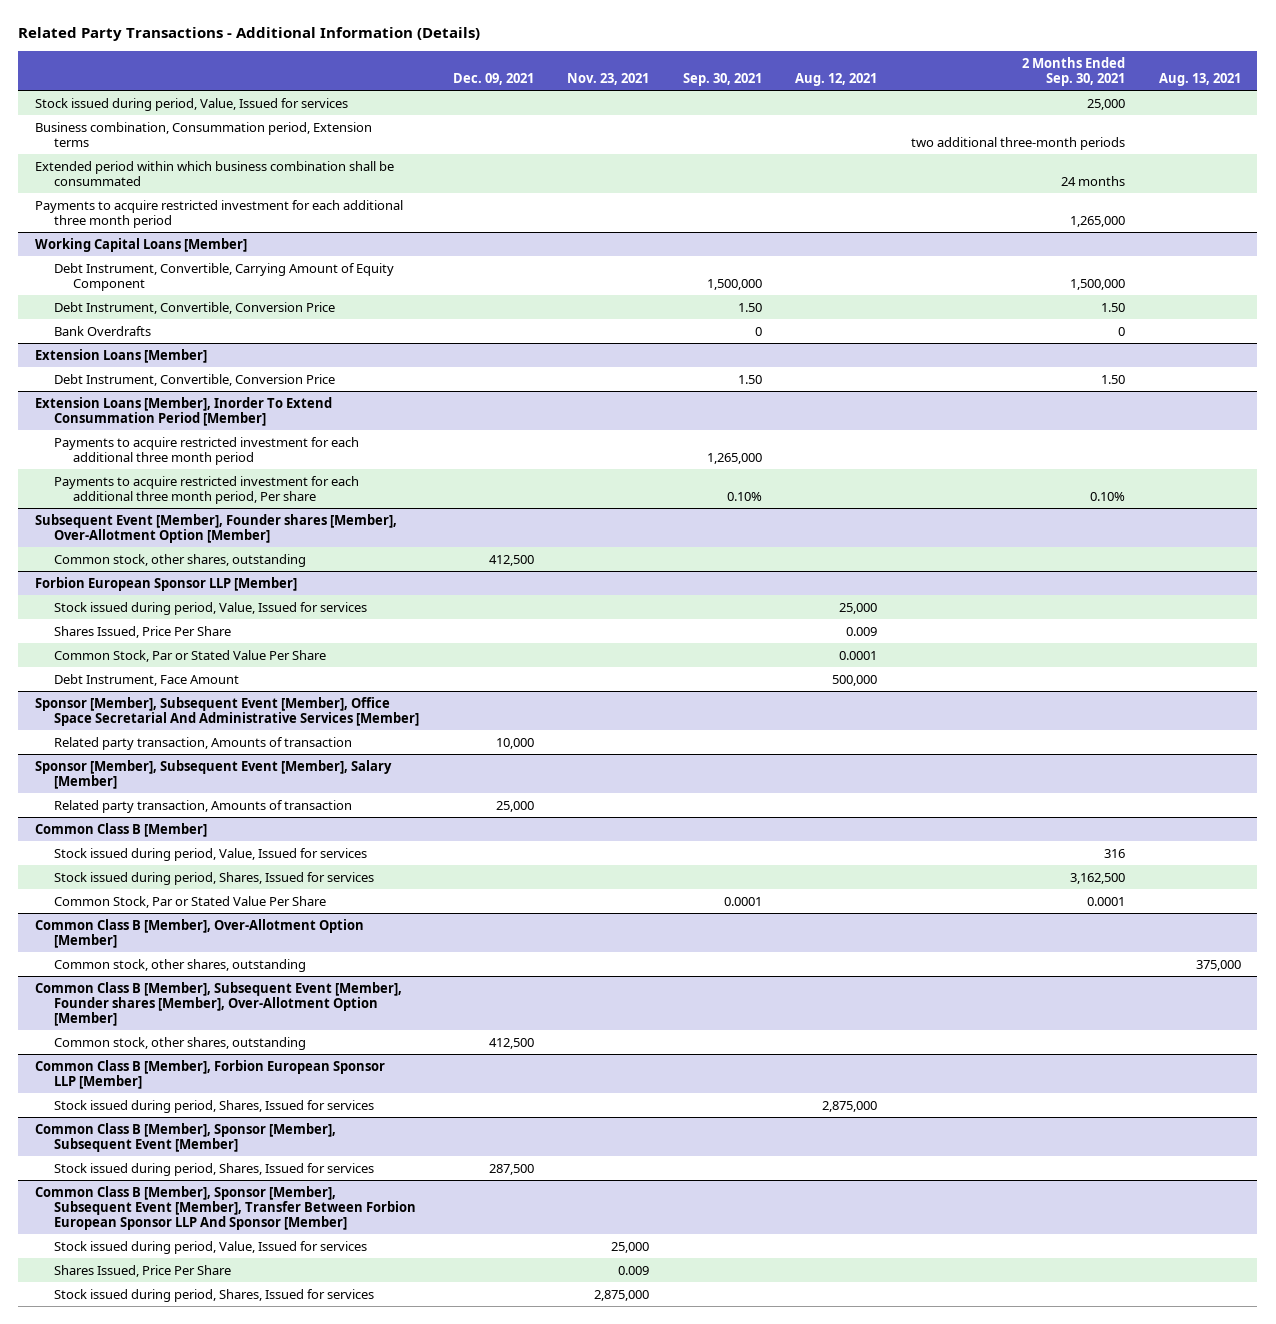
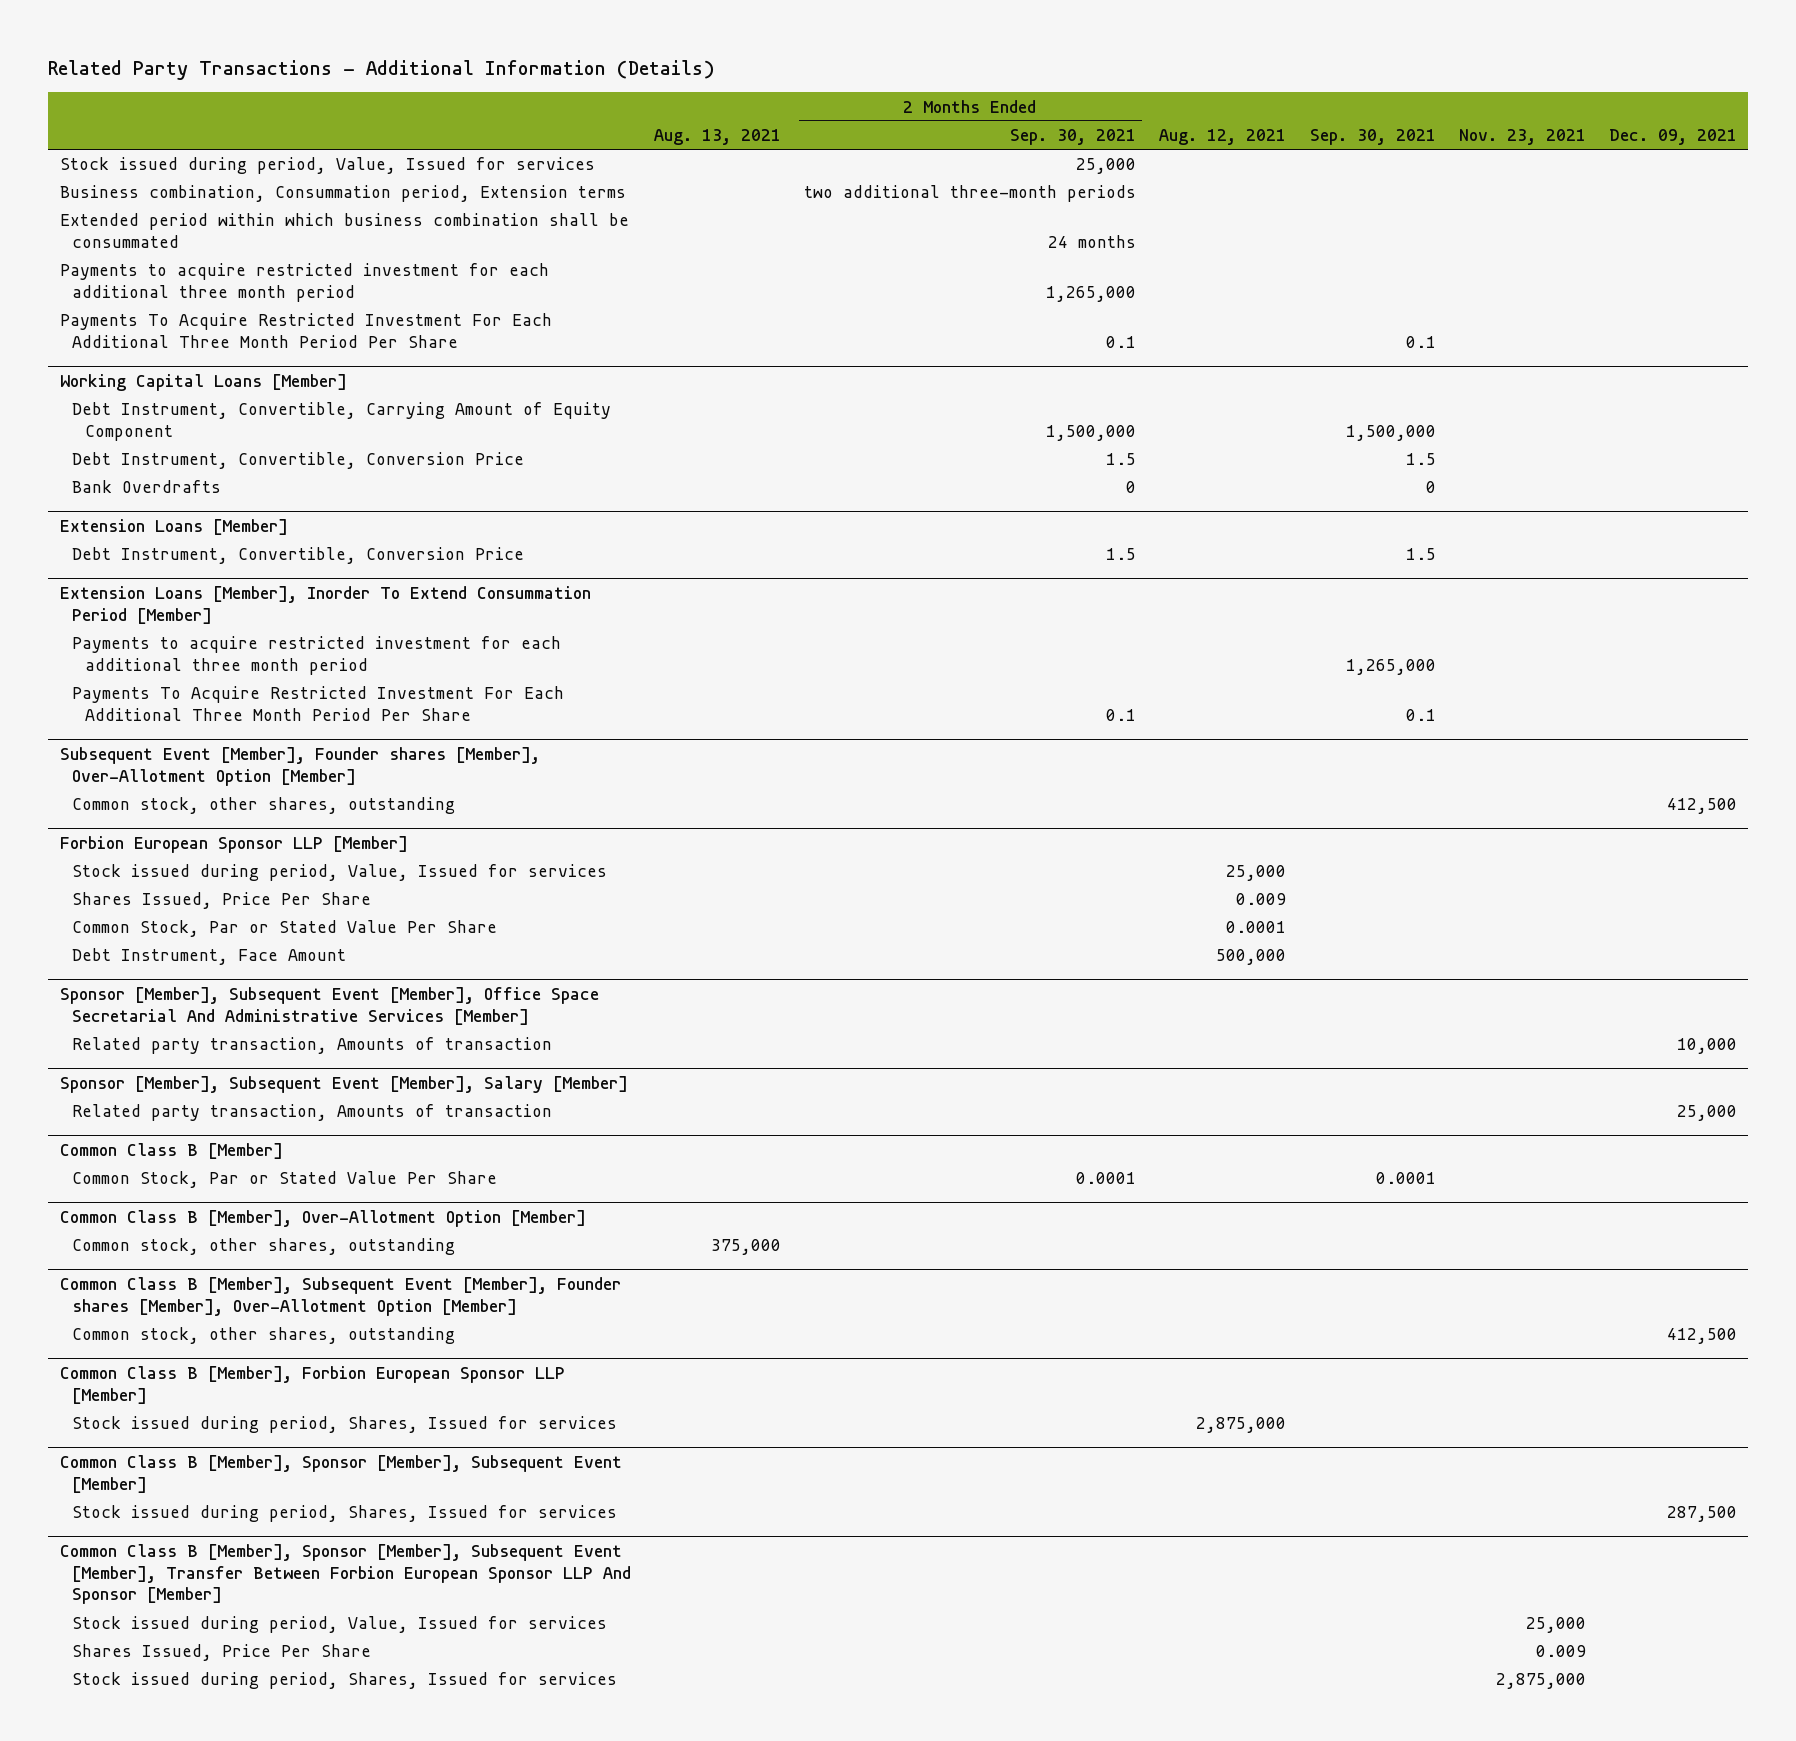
none -> [59,313,552,348] Payments To Acquire Restricted Investment For Each Additional Three Month Period Per Share
[737,302,762,312] 1.50 -> [1405,453,1436,466] 1.5
[1101,302,1126,312] 1.50 -> [1106,453,1137,466] 1.5
[737,374,762,384] 1.50 -> [1405,548,1436,561] 1.5
[1101,374,1126,384] 1.50 -> [1106,548,1137,561] 1.5
[53,475,359,504] Payments to acquire restricted investment for each additional three month period, Per share -> [72,686,565,721] Payments To Acquire Restricted Investment For Each Additional Three Month Period Per Share
[726,491,762,501] 0.10% -> [1405,708,1436,721] 0.1
[1090,491,1126,501] 0.10% -> [1106,708,1137,721] 0.1
[53,847,367,861] Stock issued during period, Value, Issued for services -> none
[53,871,374,885] Stock issued during period, Shares, Issued for services -> none

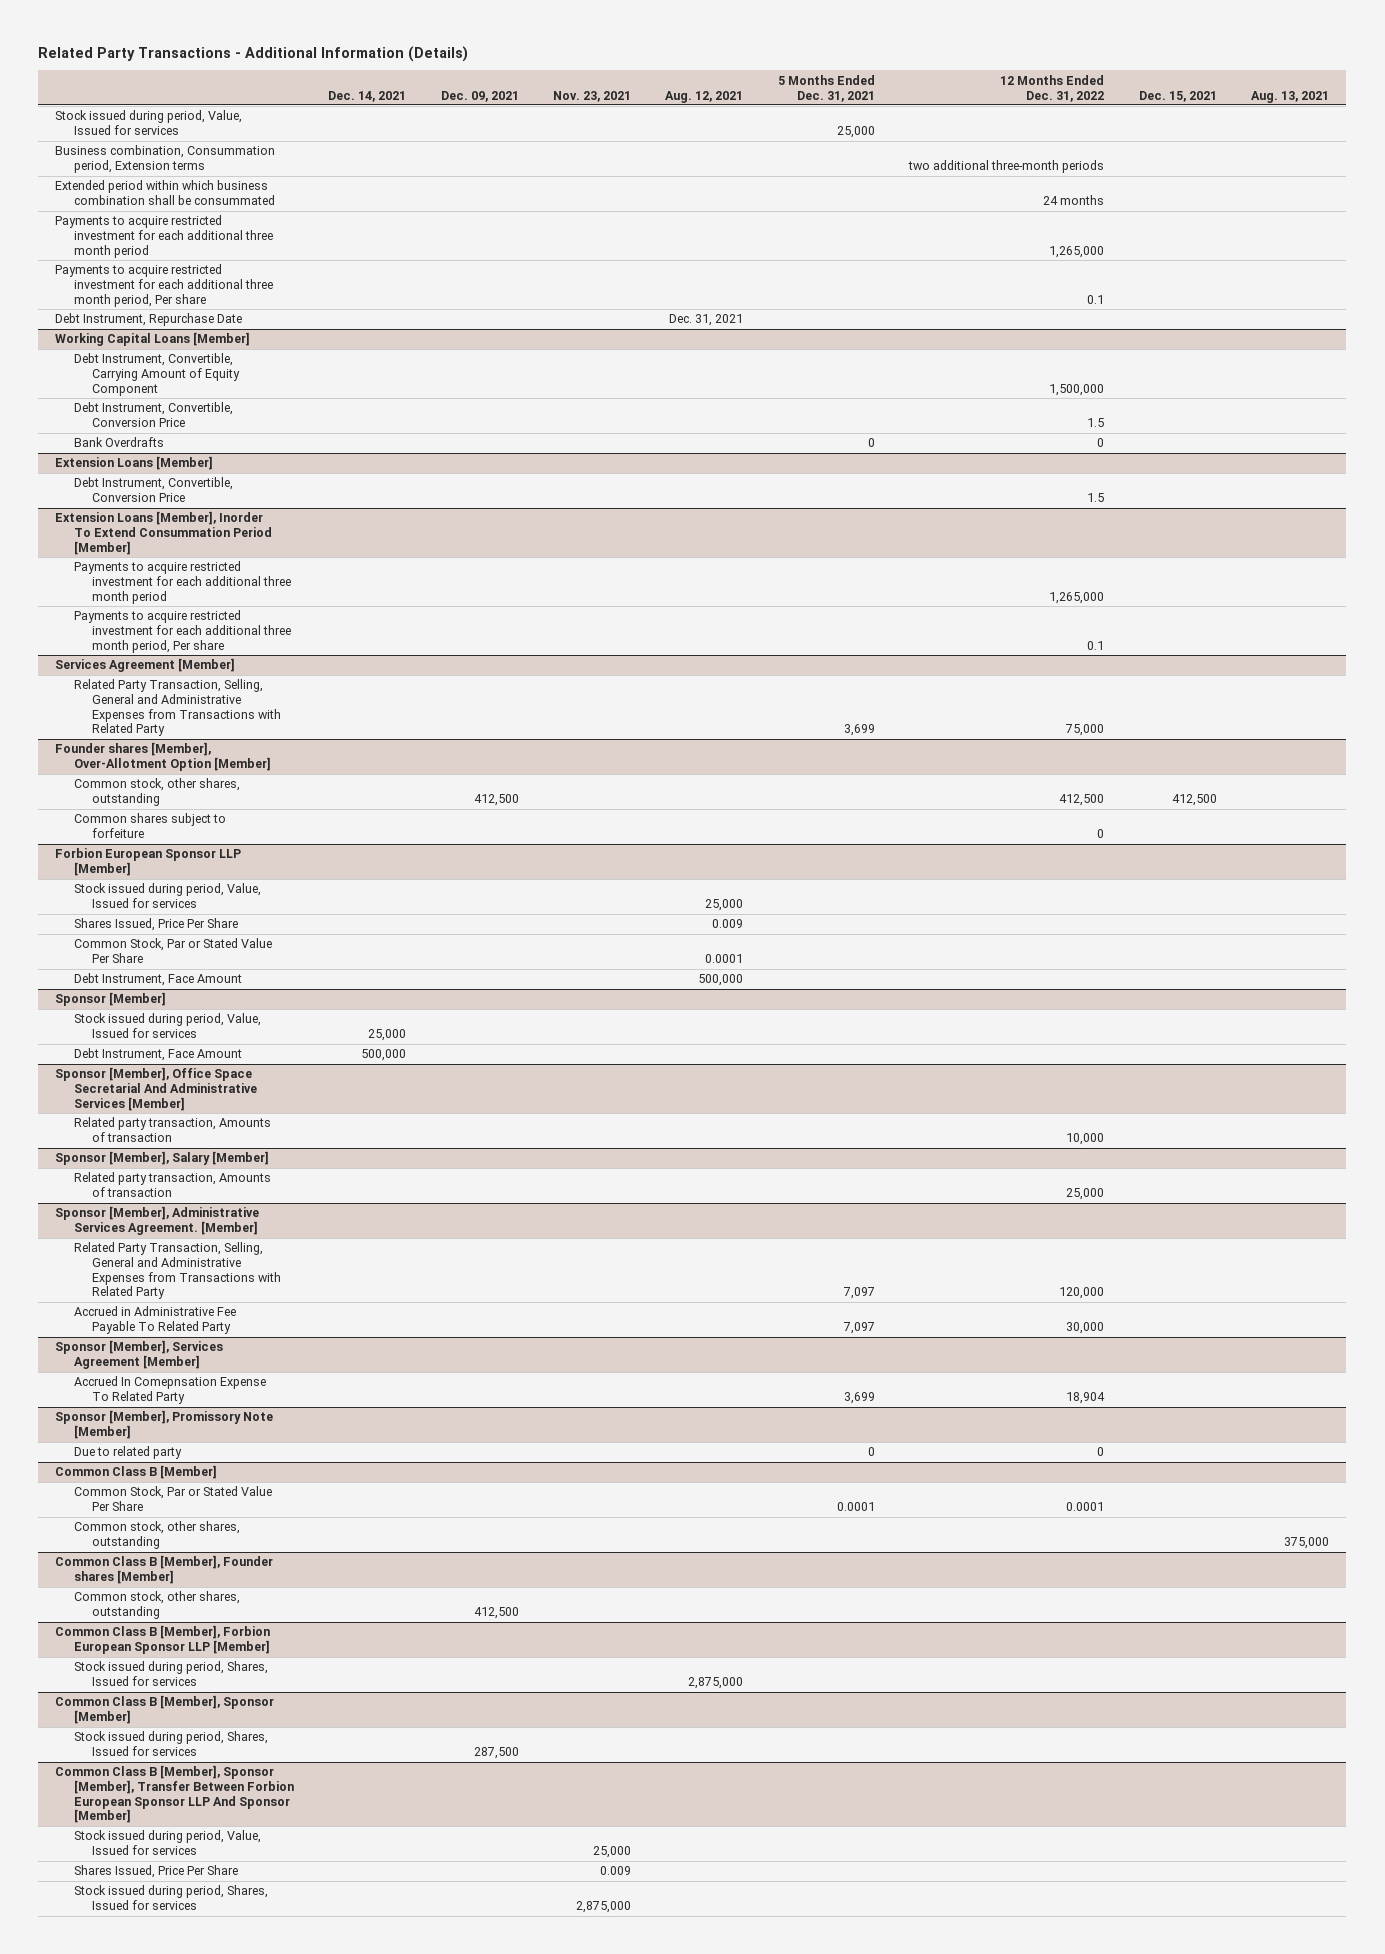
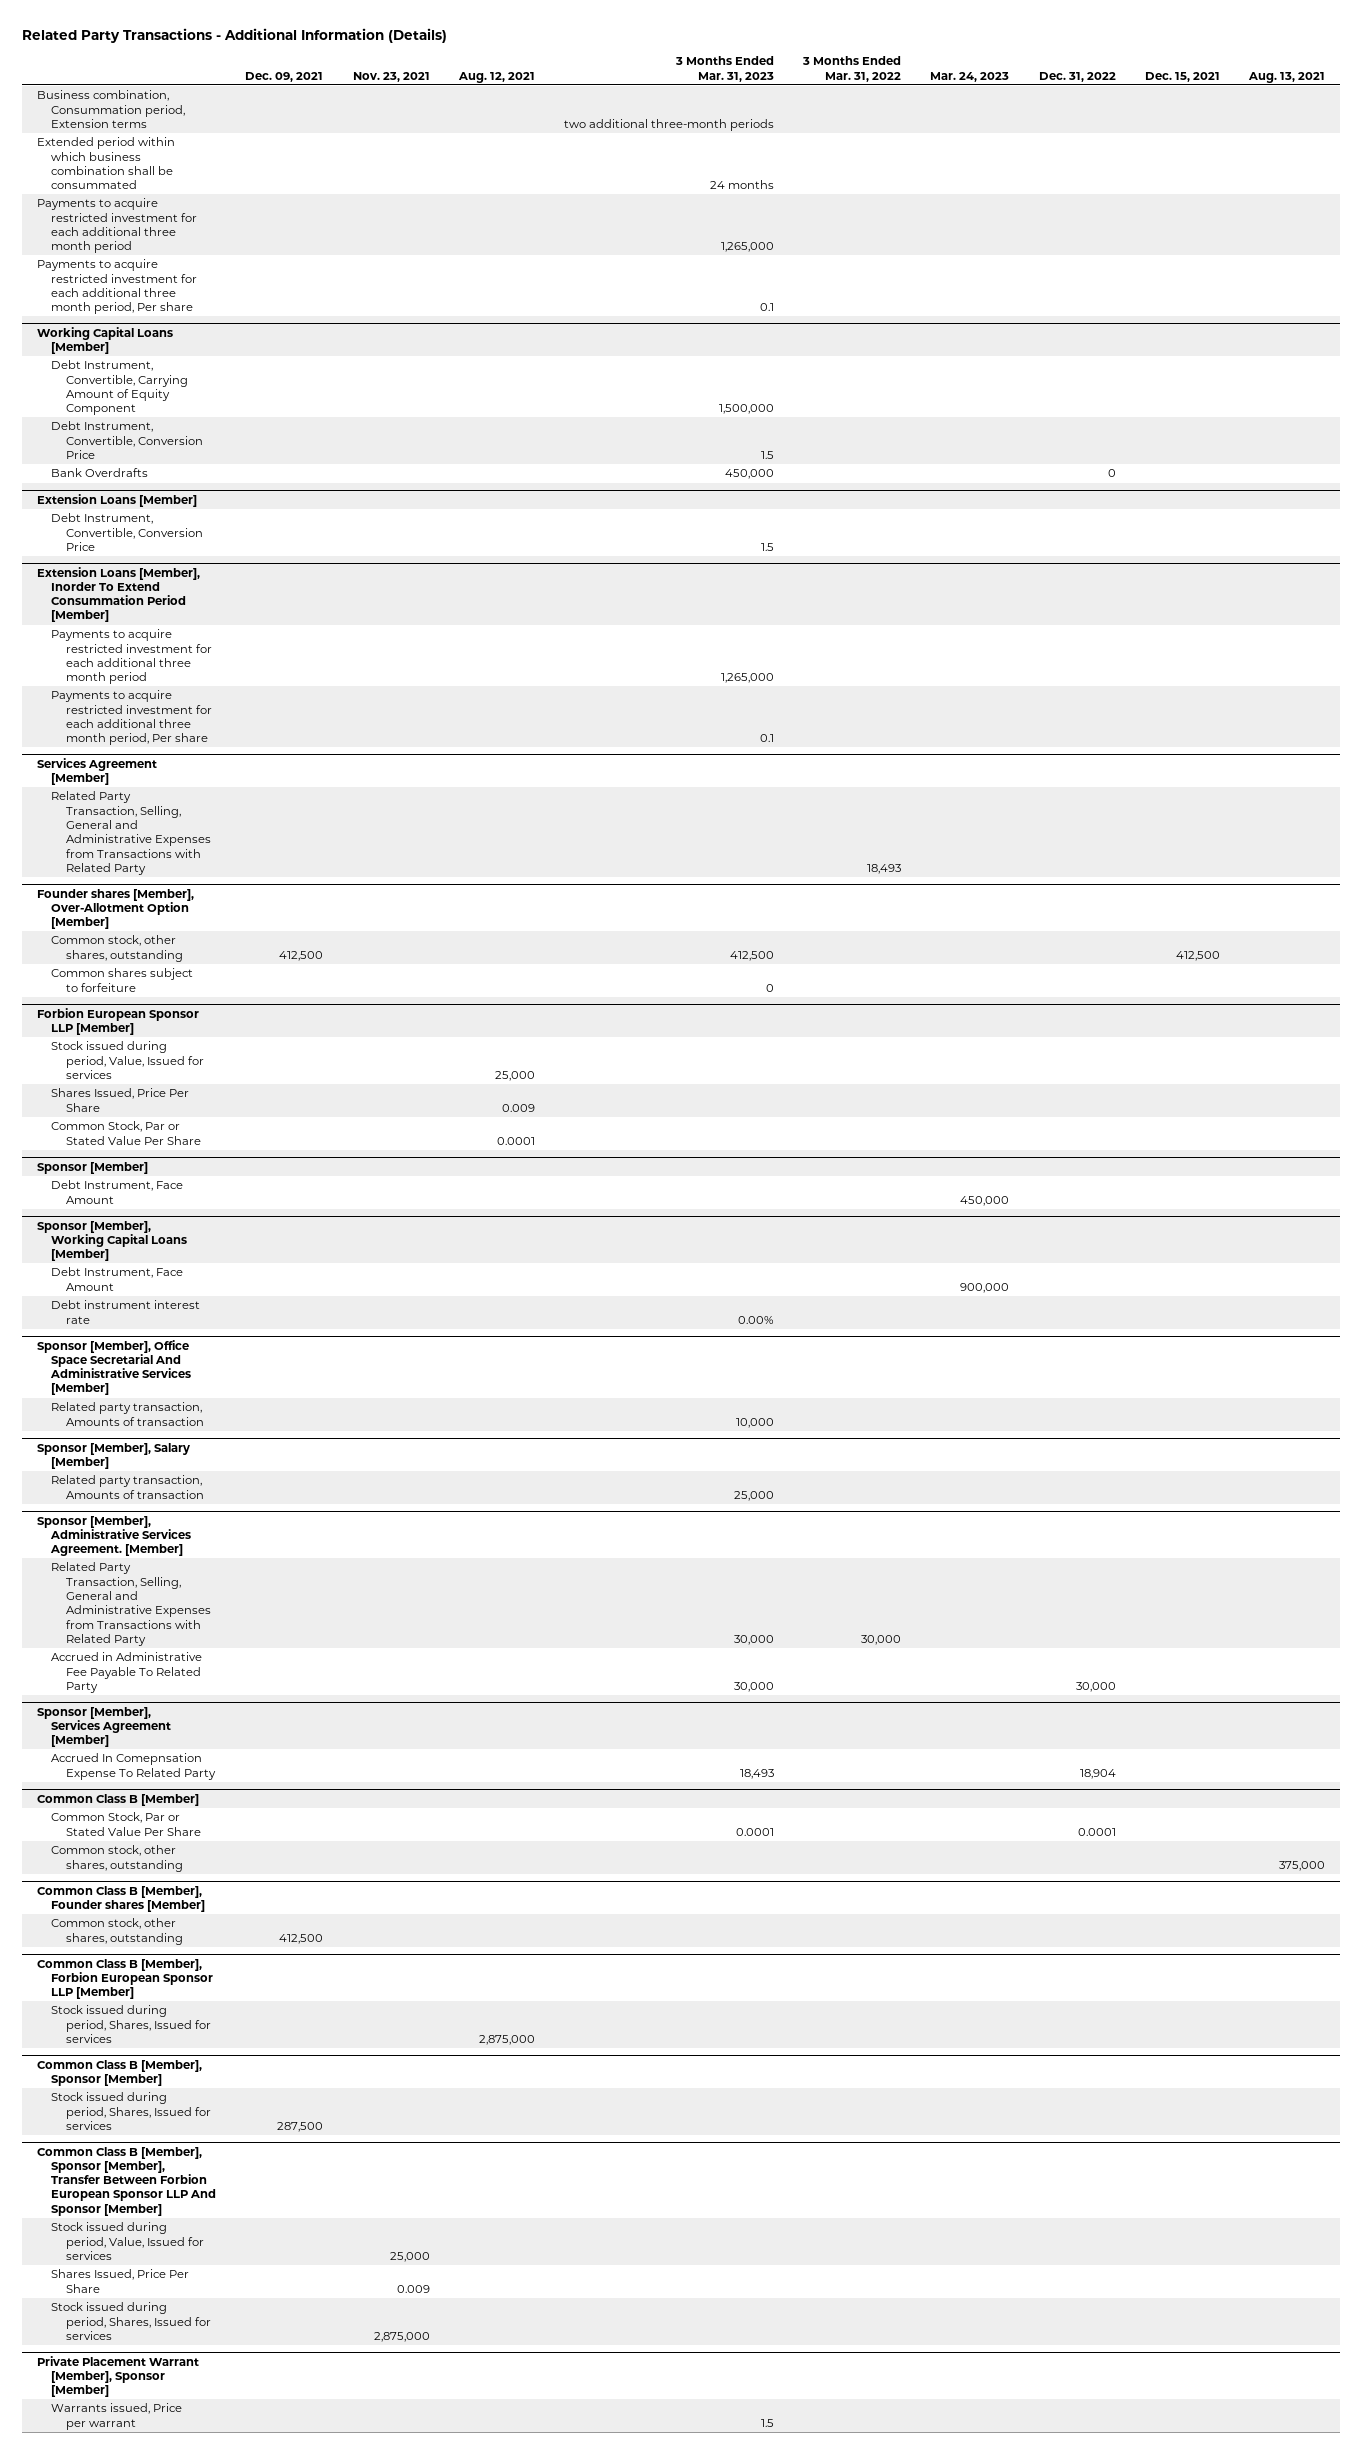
[328,90,407,102] Dec. 14, 2021 -> none
[777,74,875,102] 5 Months Ended Dec. 31, 2021 -> none
[1000,74,1105,102] 12 Months Ended Dec. 31, 2022 -> none
none -> [675,56,775,82] 3 Months Ended Mar. 31, 2023
none -> [802,56,902,82] 3 Months Ended Mar. 31, 2022
none -> [930,71,1010,82] Mar. 24, 2023
none -> [1038,71,1116,82] Dec. 31, 2022
[55,110,243,136] Stock issued during period, Value, Issued for services -> none
[55,313,243,327] Debt Instrument, Repurchase Date -> none
[73,973,242,987] Debt Instrument, Face Amount -> none
[73,1013,261,1039] Stock issued during period, Value, Issued for services -> none
none -> [36,1220,188,1262] Sponsor [Member], Working Capital Loans [Member]
none -> [51,1267,184,1291] Debt Instrument, Face Amount
none -> [51,1300,201,1324] Debt instrument interest rate
[55,1410,274,1440] Sponsor [Member], Promissory Note [Member] -> none
[73,1446,182,1460] Due to related party -> none
none -> [36,2355,199,2398] Private Placement Warrant [Member], Sponsor [Member]
none -> [51,2403,183,2430] Warrants issued, Price per warrant

